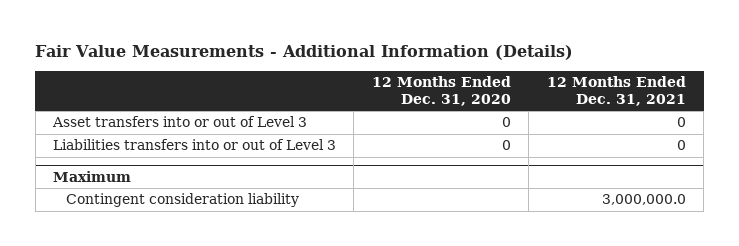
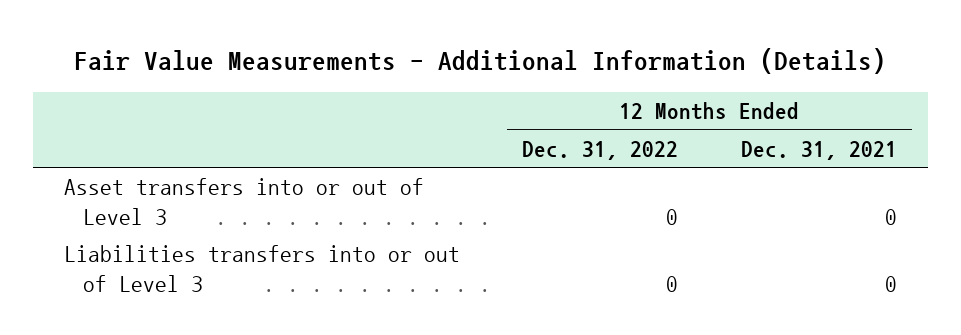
[371,76,511,106] 12 Months Ended Dec. 31, 2020 -> none
none -> [522,140,679,160] Dec. 31, 2022
[53,170,132,182] Maximum -> none
[66,193,300,208] Contingent consideration liability -> none

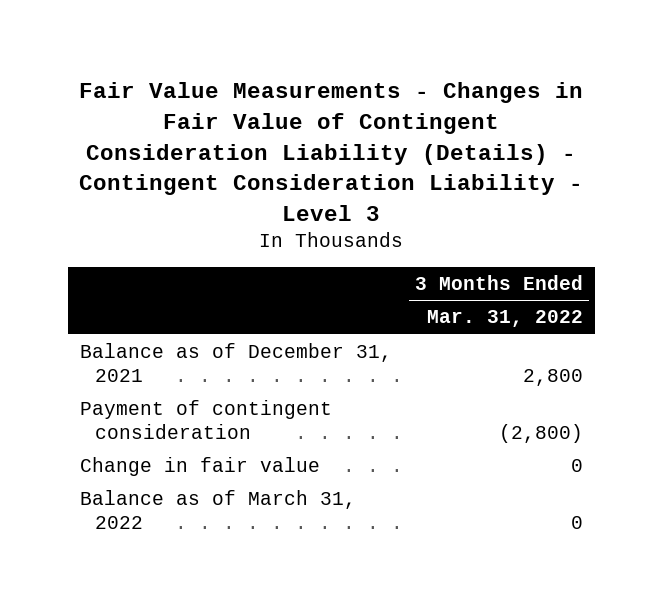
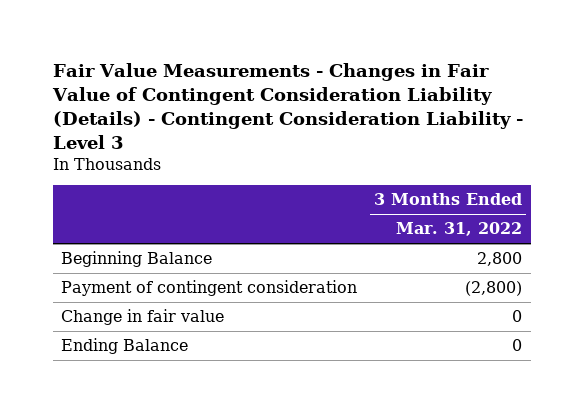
[79,343,392,382] Balance as of December 31, 2021 -> [61,251,213,268] Beginning Balance
[79,490,356,529] Balance as of March 31, 2022 -> [61,338,189,355] Ending Balance

